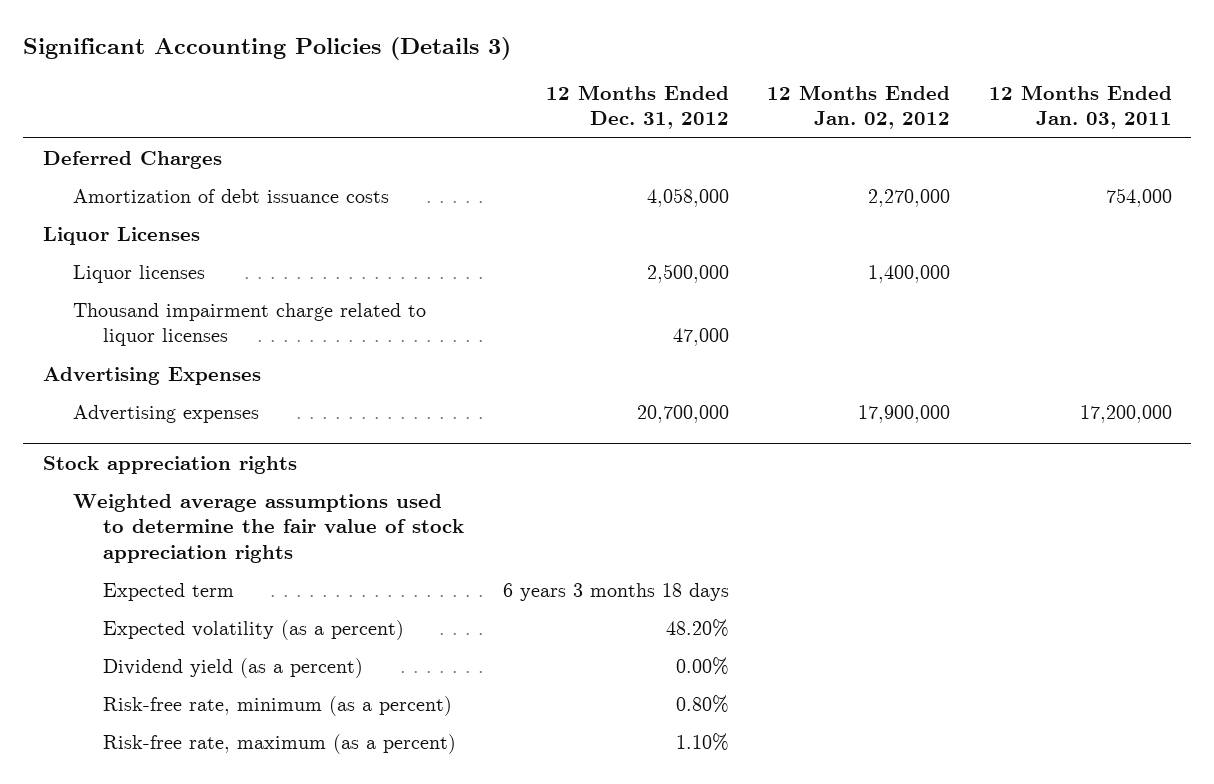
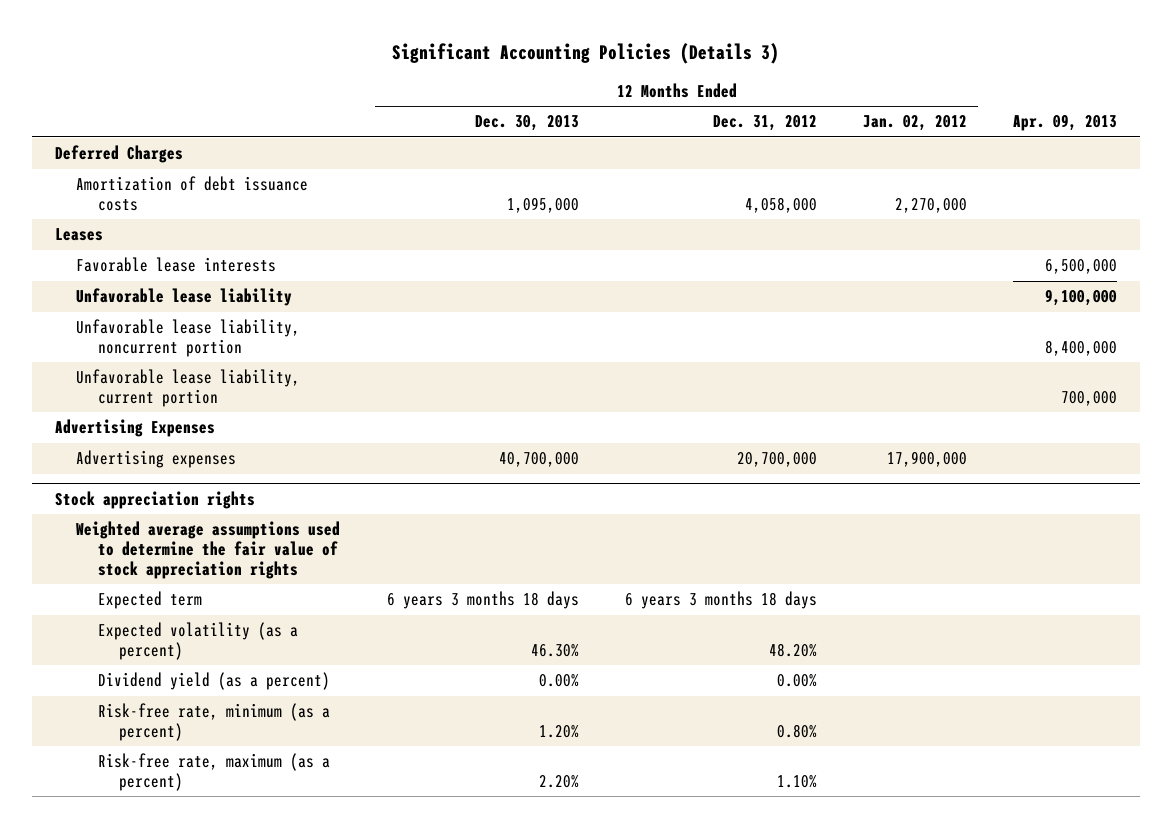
[988,85,1172,130] 12 Months Ended Jan. 03, 2011 -> none
none -> [474,115,579,132] Dec. 30, 2013
none -> [1012,114,1117,132] Apr. 09, 2013
[42,226,200,245] Liquor Licenses -> none
[73,264,206,283] Liquor licenses -> none
[73,302,427,347] Thousand impairment charge related to liquor licenses -> none
none -> [55,228,104,242] Leases
none -> [76,257,277,273] Favorable lease interests
none -> [76,288,293,307] Unfavorable lease liability
none -> [76,319,301,357] Unfavorable lease liability, noncurrent portion
none -> [76,369,301,407] Unfavorable lease liability, current portion

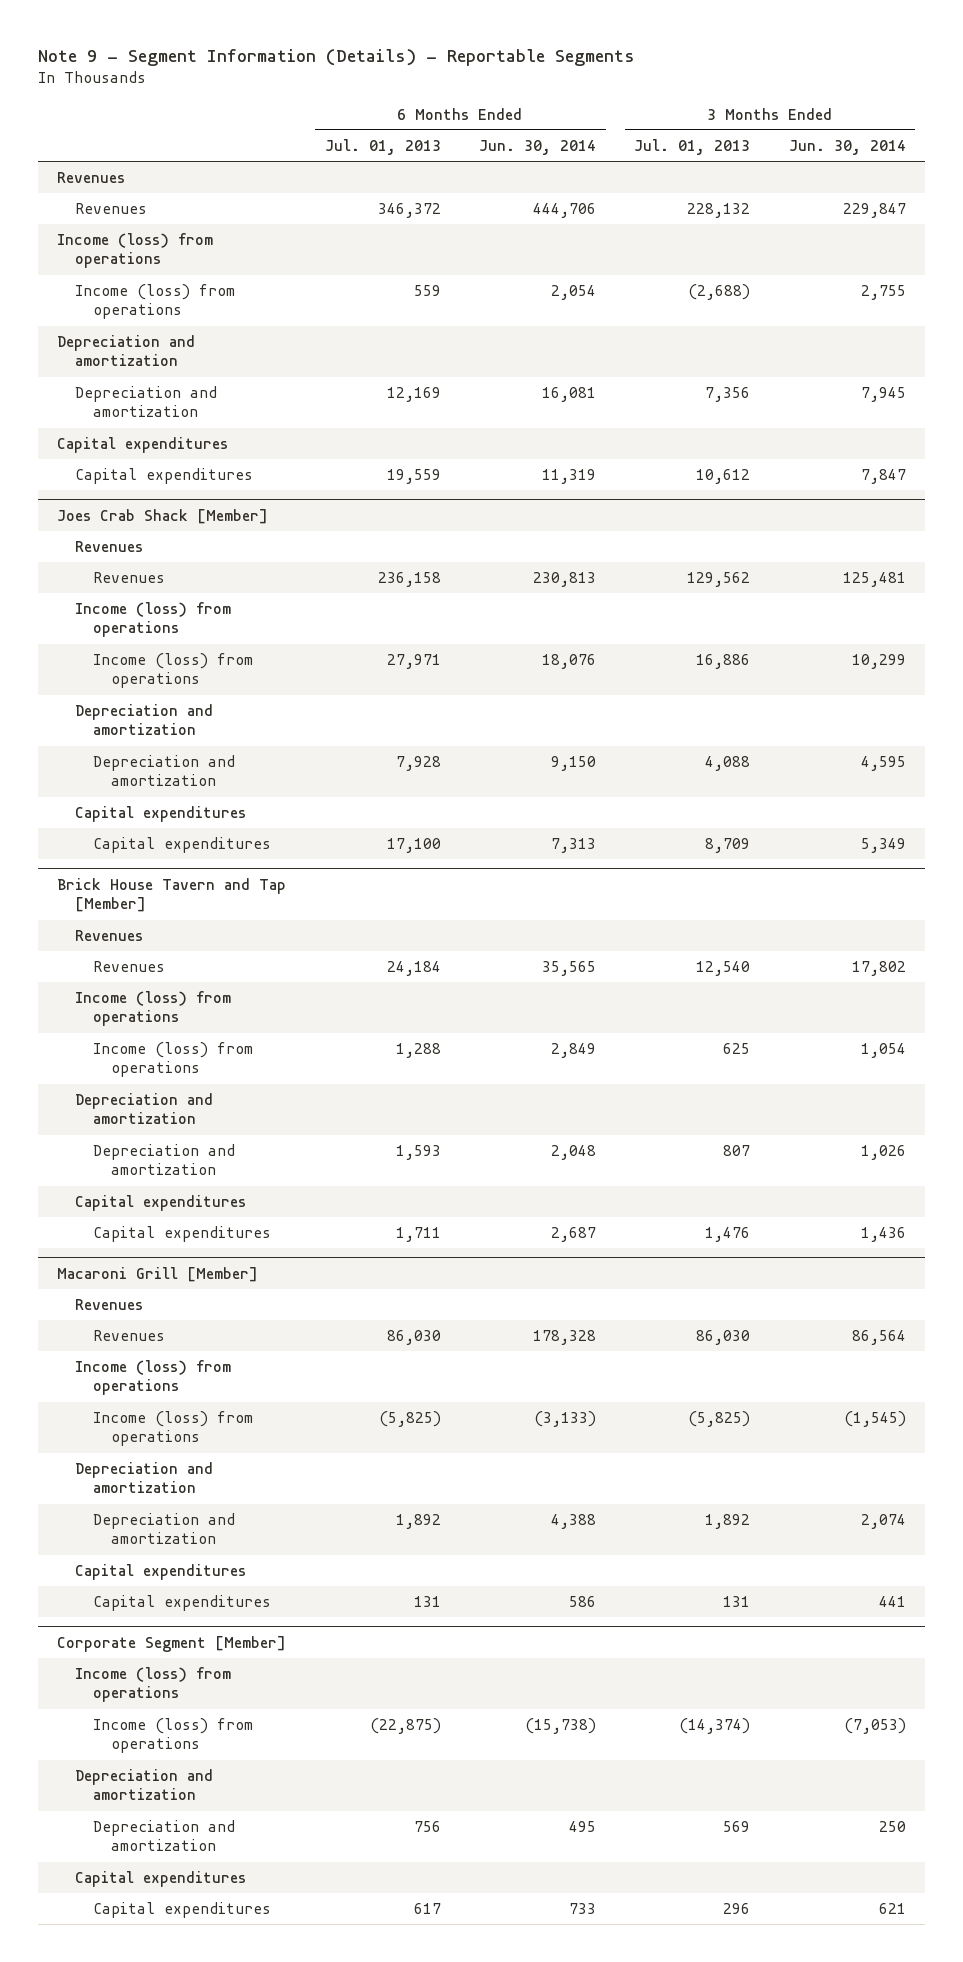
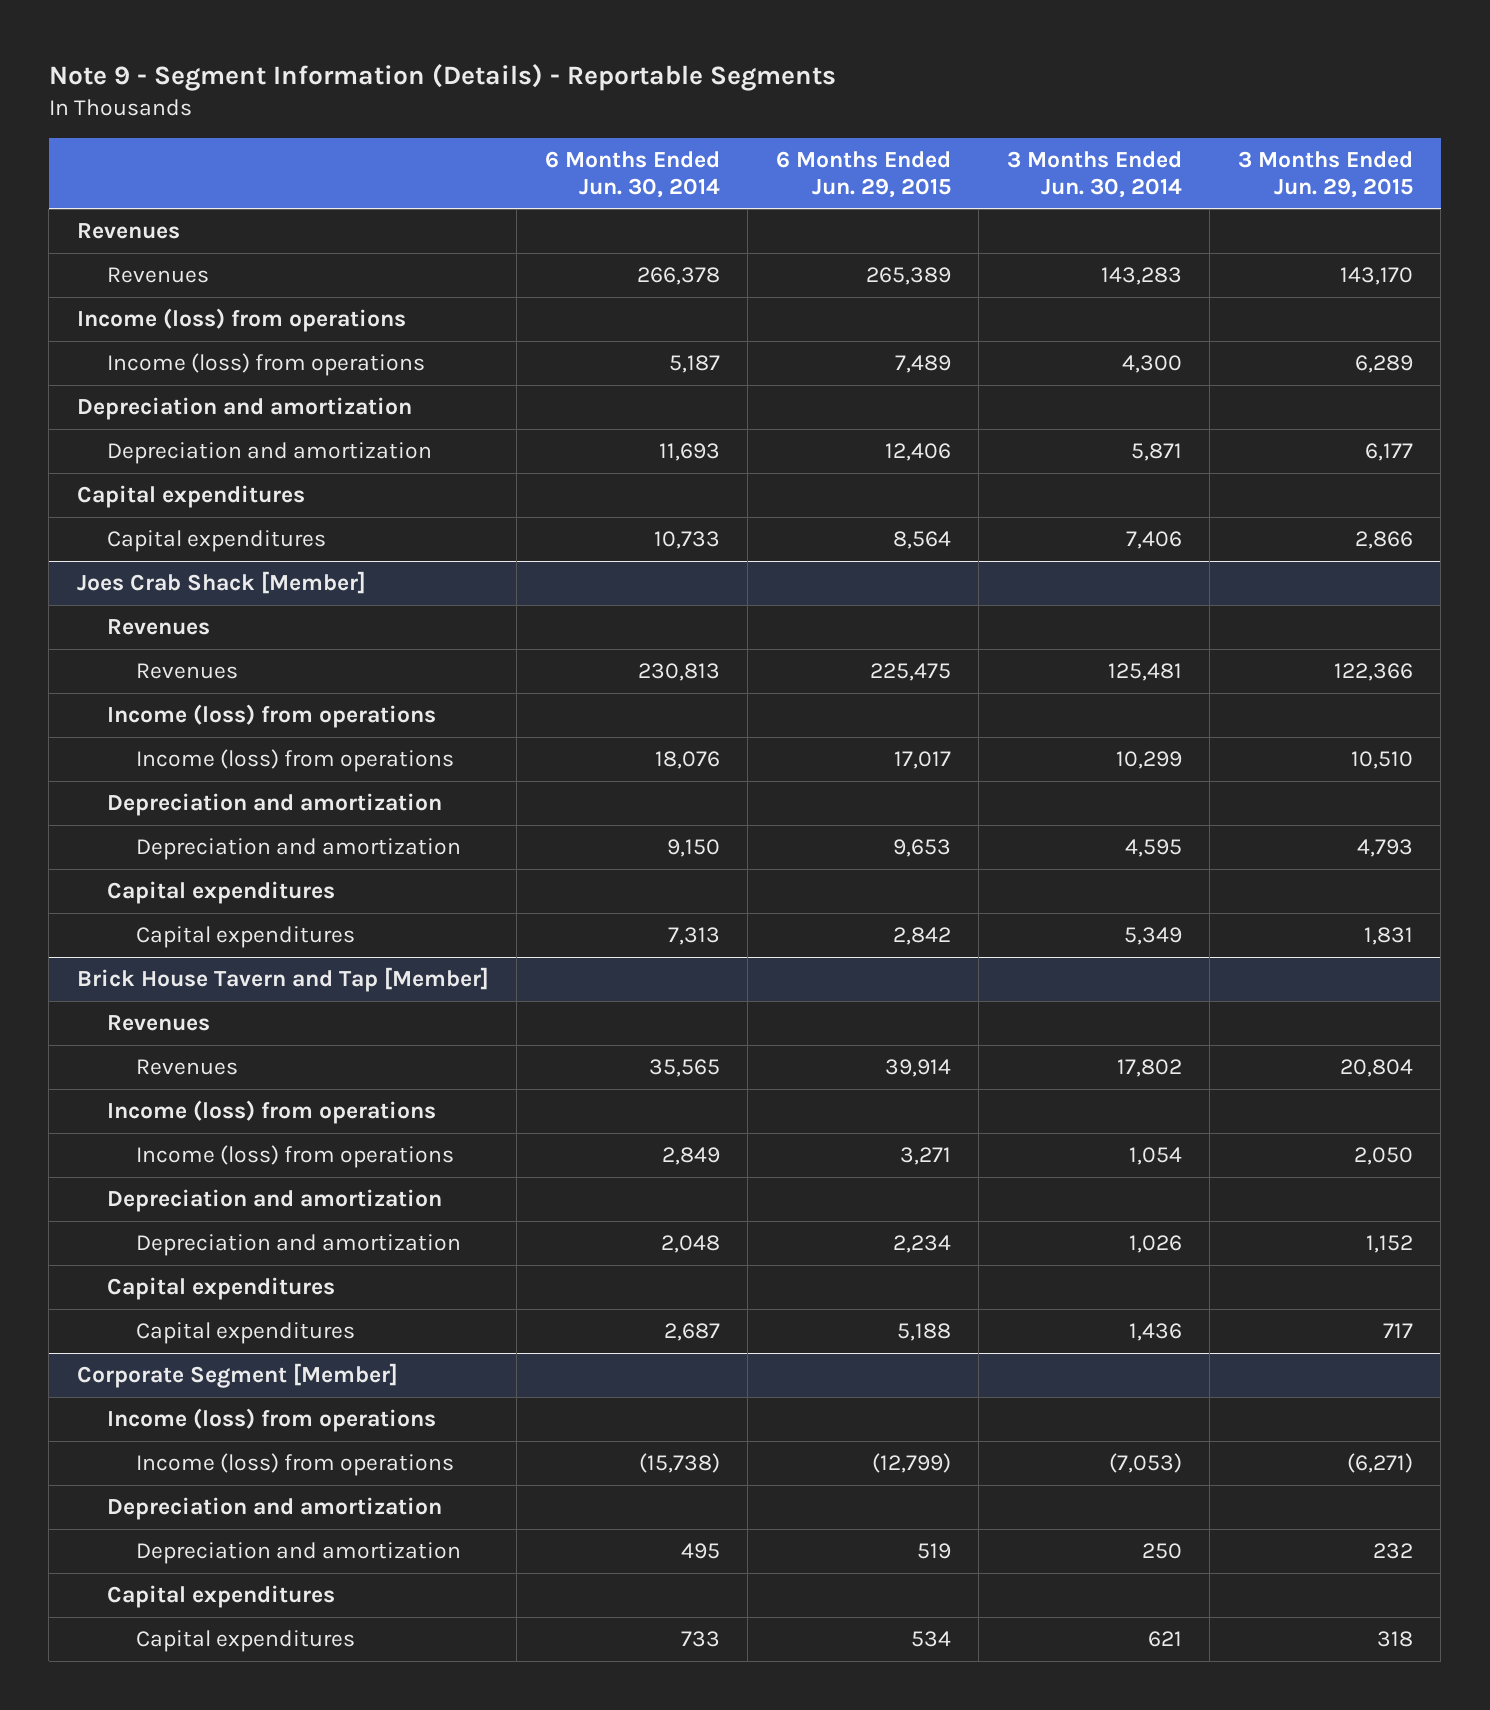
[324,138,441,155] Jul. 01, 2013 -> none
[634,138,751,155] Jul. 01, 2013 -> none
none -> [775,151,951,198] 6 Months Ended Jun. 29, 2015
none -> [1237,151,1413,198] 3 Months Ended Jun. 29, 2015
[533,203,597,219] 444,706 -> [636,267,720,286] 266,378
[842,203,906,219] 229,847 -> [1100,267,1182,286] 143,283
[551,285,597,301] 2,054 -> [668,355,720,374] 5,187
[860,285,906,301] 2,755 -> [1121,355,1182,374] 4,300
[542,387,597,403] 16,081 -> [658,443,720,462] 11,693
[860,387,906,403] 7,945 -> [1130,443,1182,462] 5,871
[542,469,597,485] 11,319 -> [653,531,720,550] 10,733
[860,469,906,485] 7,847 -> [1125,531,1182,550] 7,406
[57,1266,259,1282] Macaroni Grill [Member] -> none
[75,1299,144,1311] Revenues -> none
[93,1330,166,1342] Revenues -> none
[75,1360,232,1396] Income (loss) from operations -> none
[93,1411,254,1447] Income (loss) from operations -> none
[75,1462,214,1494] Depreciation and amortization -> none
[93,1513,236,1545] Depreciation and amortization -> none
[75,1564,247,1581] Capital expenditures -> none
[93,1595,272,1612] Capital expenditures -> none

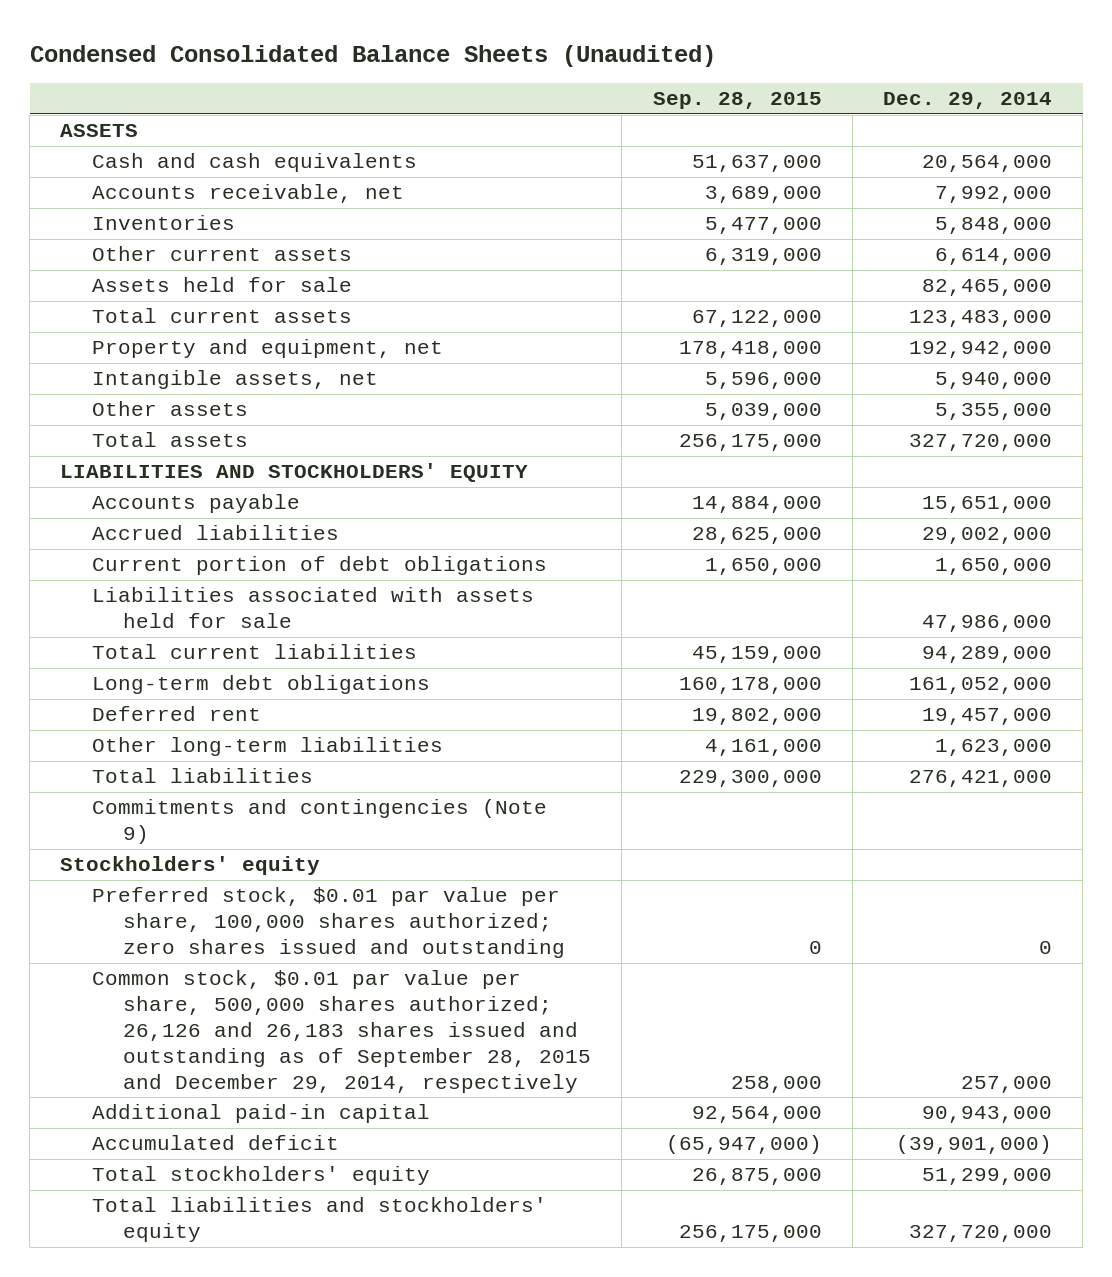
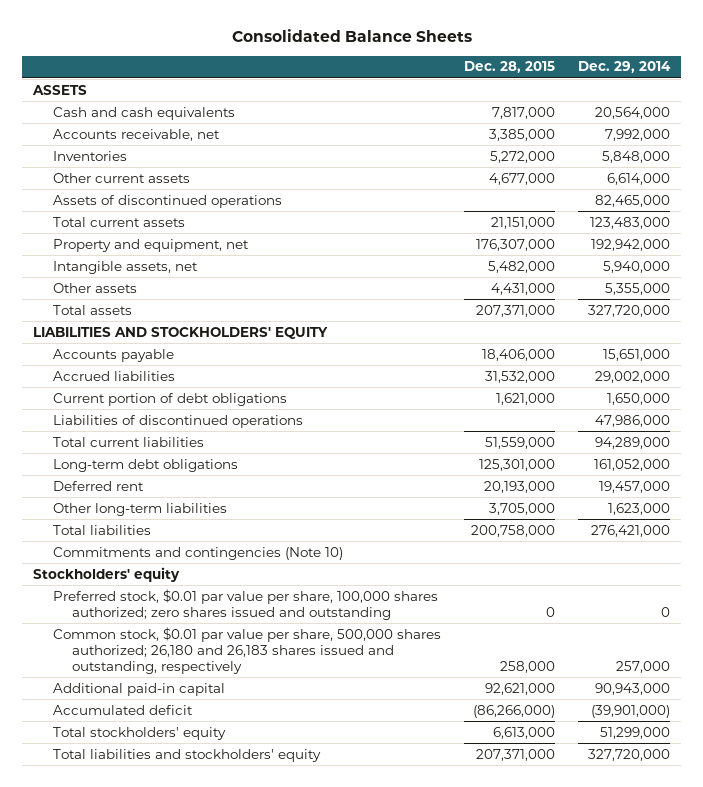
[29,44,716,67] Condensed Consolidated Balance Sheets (Unaudited) -> [231,29,472,43] Consolidated Balance Sheets
[652,92,822,110] Sep. 28, 2015 -> none
none -> [463,61,555,74] Dec. 28, 2015
[91,277,352,293] Assets held for sale -> [52,194,282,208] Assets of discontinued operations
[91,587,534,629] Liabilities associated with assets held for sale -> [52,414,303,428] Liabilities of discontinued operations
[91,799,547,845] Commitments and contingencies (Note 9) -> [52,546,343,560] Commitments and contingencies (Note 10)
[91,970,592,1093] Common stock, $0.01 par value per share, 500,000 shares authorized; 26,126 and 26,183 shares issued and outstanding as of September 28, 2015 and December 29, 2014, respectively -> [52,626,441,674] Common stock, $0.01 par value per share, 500,000 shares authorized; 26,180 and 26,183 shares issued and outstanding, respectively

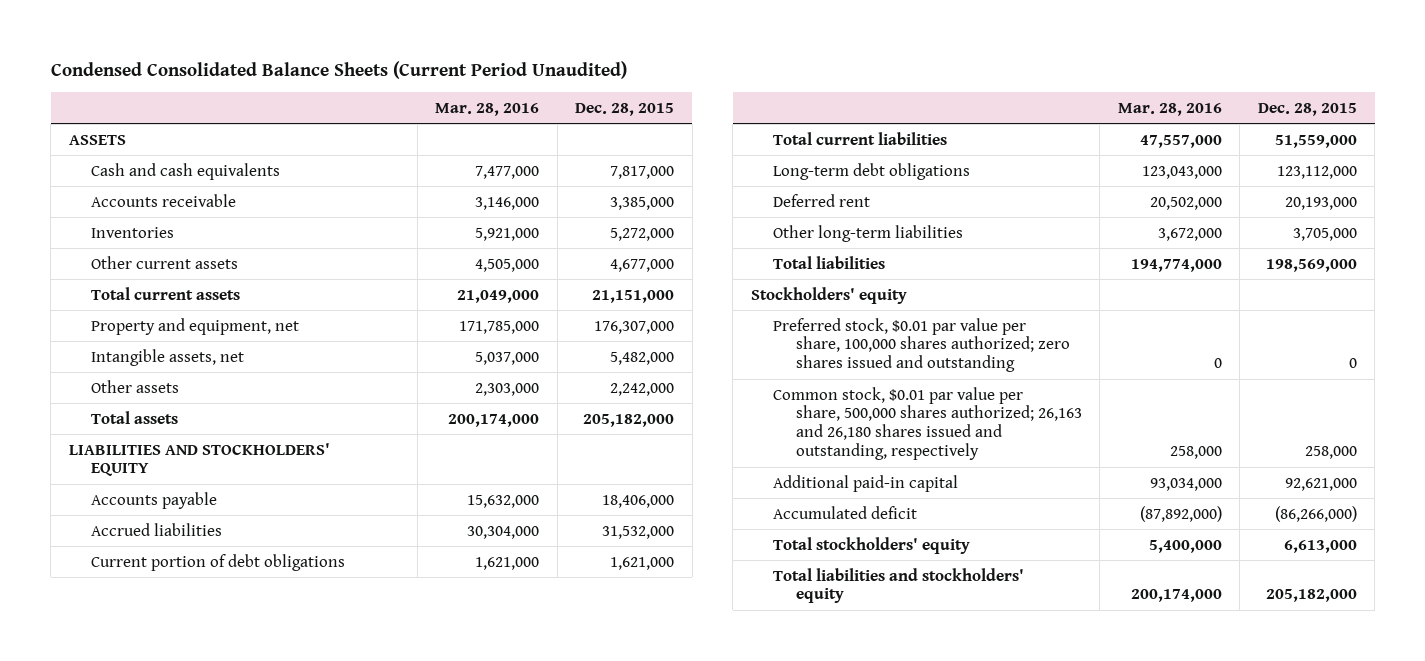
[231,29,472,43] Consolidated Balance Sheets -> [50,60,627,79] Condensed Consolidated Balance Sheets (Current Period Unaudited)
[577,61,671,74] Dec. 29, 2014 -> none
none -> [435,102,540,116] Mar. 28, 2016
[52,128,220,141] Accounts receivable, net -> [91,193,237,207] Accounts receivable
[52,194,282,208] Assets of discontinued operations -> none
[490,282,555,295] 4,431,000 -> [610,382,675,396] 2,242,000
[475,304,555,317] 207,371,000 -> [583,413,675,427] 205,182,000
[52,414,303,428] Liabilities of discontinued operations -> none
[478,458,555,471] 125,301,000 -> [1276,165,1357,179] 123,112,000
[52,546,343,560] Commitments and contingencies (Note 10) -> none
[470,524,555,537] 200,758,000 -> [1265,258,1357,272] 198,569,000
[52,626,441,674] Common stock, $0.01 par value per share, 500,000 shares authorized; 26,180 and 26,183 shares issued and outstanding, respectively -> [773,386,1082,461] Common stock, $0.01 par value per share, 500,000 shares authorized; 26,163 and 26,180 shares issued and outstanding, respectively
[475,748,555,761] 207,371,000 -> [1265,589,1357,603] 205,182,000

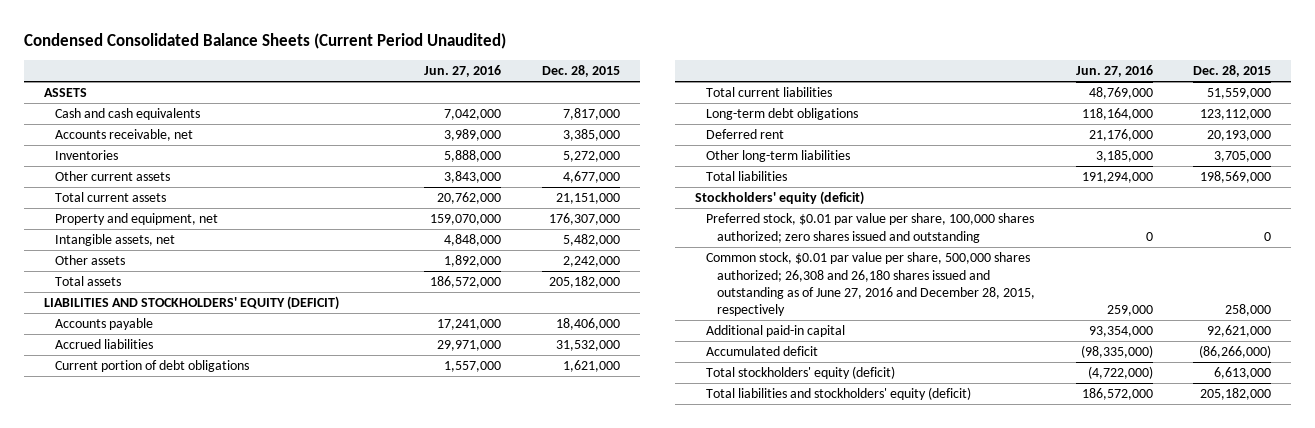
[435,102,540,116] Mar. 28, 2016 -> none
none -> [424,65,502,78] Jun. 27, 2016
[91,193,237,207] Accounts receivable -> [54,129,193,142] Accounts receivable, net
[68,442,330,477] LIABILITIES AND STOCKHOLDERS' EQUITY -> [43,296,339,311] LIABILITIES AND STOCKHOLDERS' EQUITY (DEFICIT)
[750,286,907,304] Stockholders' equity -> [695,191,865,206] Stockholders' equity (deficit)
[773,386,1082,461] Common stock, $0.01 par value per share, 500,000 shares authorized; 26,163 and 26,180 shares issued and outstanding, respectively -> [706,252,1036,317] Common stock, $0.01 par value per share, 500,000 shares authorized; 26,308 and 26,180 shares issued and outstanding as of June 27, 2016 and December 28, 2015, respectively
[773,536,971,554] Total stockholders' equity -> [706,366,896,380] Total stockholders' equity (deficit)
[773,567,1025,604] Total liabilities and stockholders' equity -> [706,387,972,401] Total liabilities and stockholders' equity (deficit)

